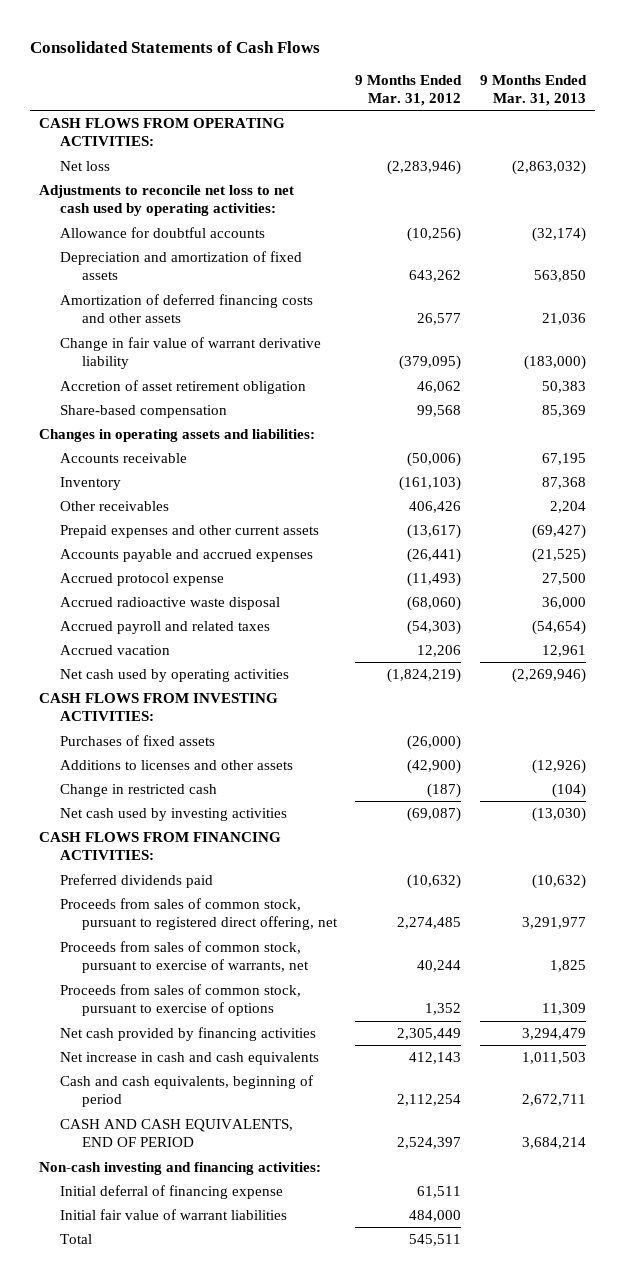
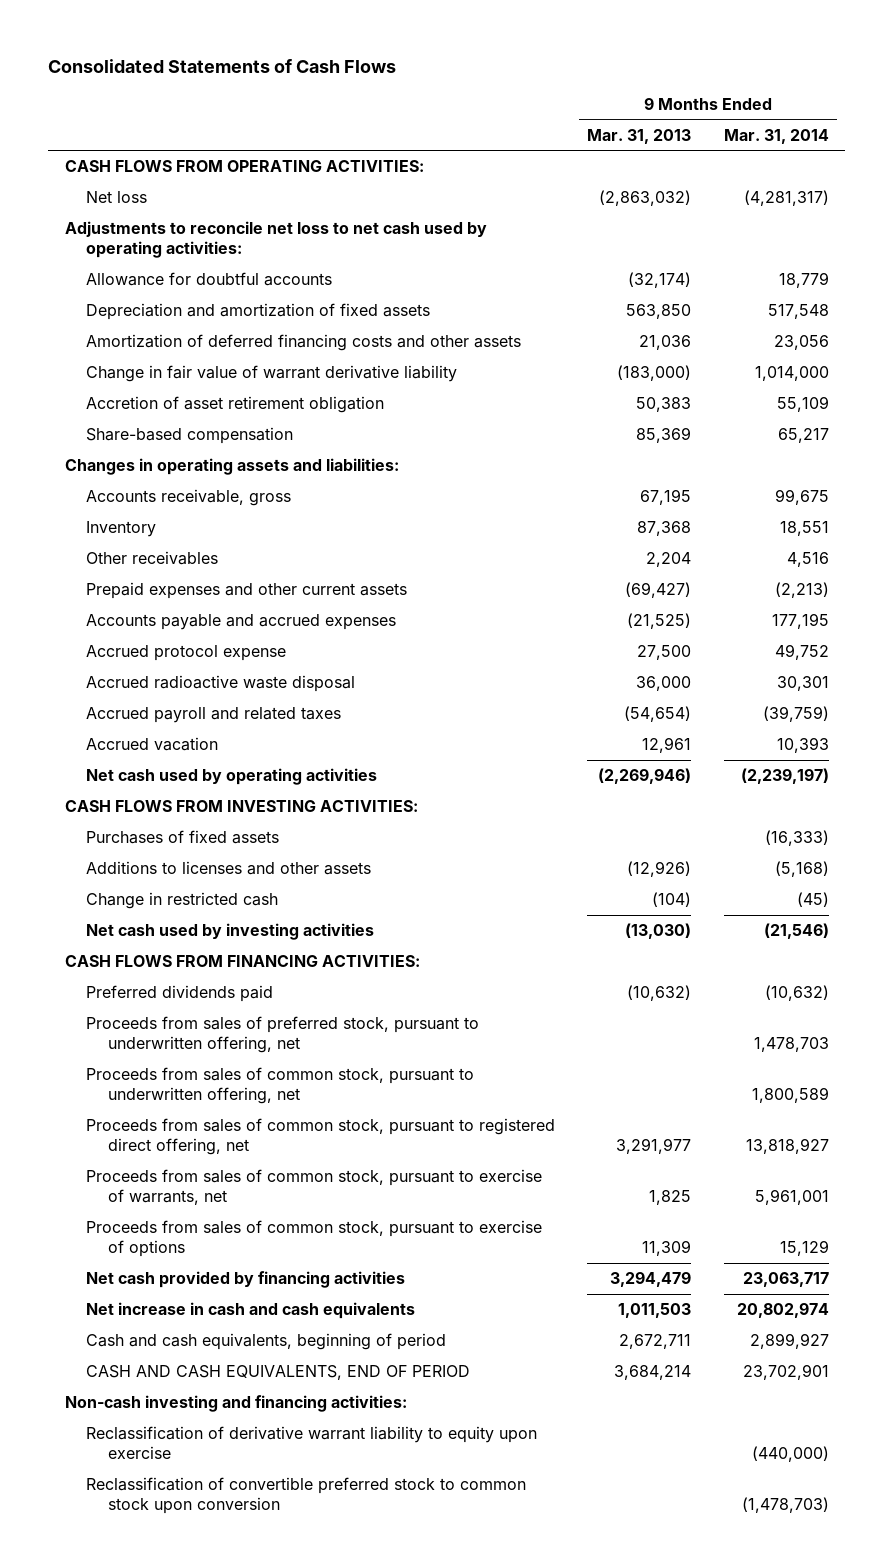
[355,74,463,106] 9 Months Ended Mar. 31, 2012 -> none
none -> [723,128,829,144] Mar. 31, 2014
[60,452,188,463] Accounts receivable -> [86,489,292,507] Accounts receivable, gross
none -> [86,1016,480,1054] Proceeds from sales of preferred stock, pursuant to underwritten offering, net
none -> [86,1067,475,1105] Proceeds from sales of common stock, pursuant to underwritten offering, net
[60,1184,284,1199] Initial deferral of financing expense -> none
[60,1208,288,1220] Initial fair value of warrant liabilities -> none
[60,1233,93,1244] Total -> none
none -> [86,1426,538,1460] Reclassification of derivative warrant liability to equity upon exercise
none -> [86,1477,527,1515] Reclassification of convertible preferred stock to common stock upon conversion

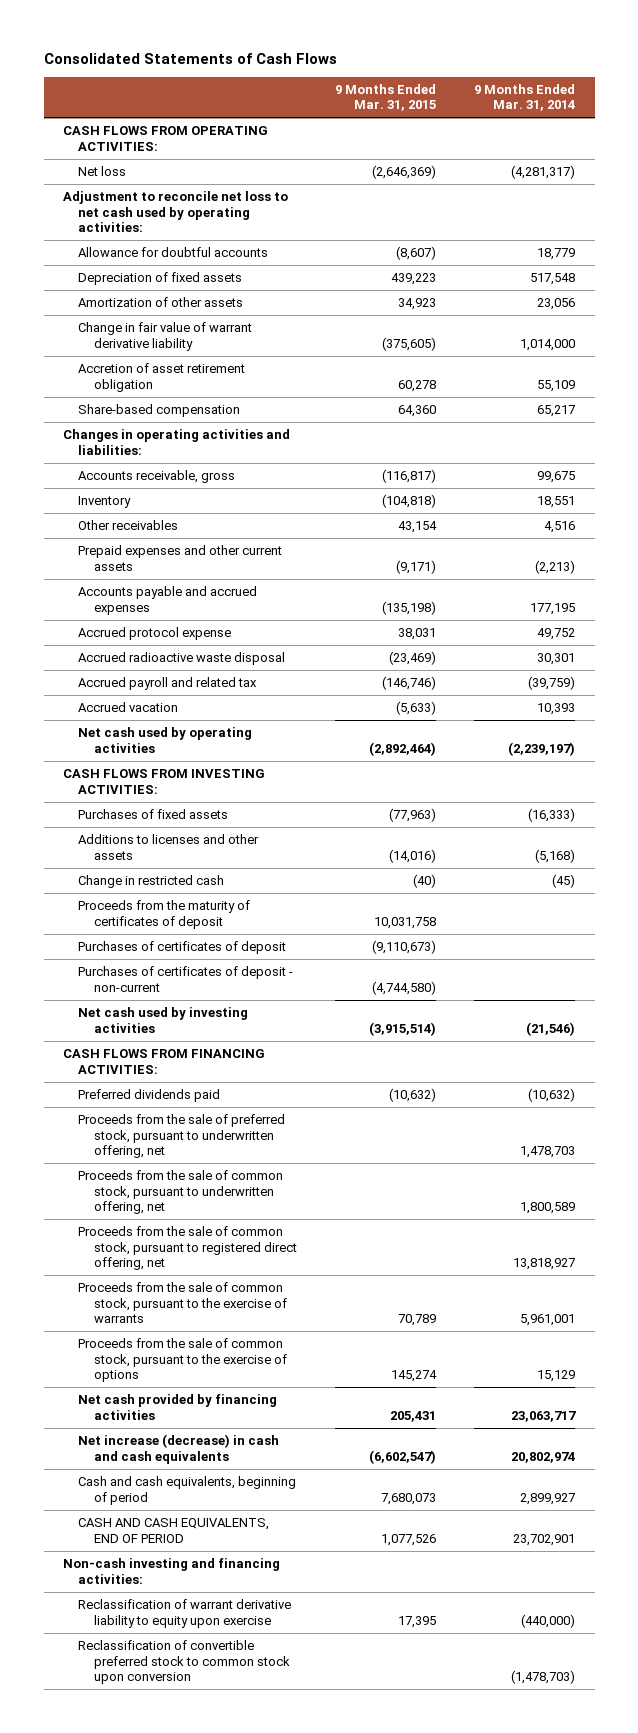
[587,128,692,144] Mar. 31, 2013 -> none
none -> [335,83,437,112] 9 Months Ended Mar. 31, 2015
[64,221,487,259] Adjustments to reconcile net loss to net cash used by operating activities: -> [62,191,288,232] Adjustment to reconcile net loss to net cash used by operating activities:
[86,303,431,321] Depreciation and amortization of fixed assets -> [78,272,243,286] Depreciation of fixed assets
[86,334,522,352] Amortization of deferred financing costs and other assets -> [78,297,244,308] Amortization of other assets
[64,458,399,476] Changes in operating assets and liabilities: -> [62,429,290,455] Changes in operating activities and liabilities:
[86,707,342,724] Accrued payroll and related taxes -> [78,677,258,691] Accrued payroll and related tax
none -> [78,900,251,929] Proceeds from the maturity of certificates of deposit
none -> [78,941,287,955] Purchases of certificates of deposit
none -> [78,966,294,992] Purchases of certificates of deposit - non-current
[86,1016,480,1054] Proceeds from sales of preferred stock, pursuant to underwritten offering, net -> [78,1114,286,1158] Proceeds from the sale of preferred stock, pursuant to underwritten offering, net
[86,1067,475,1105] Proceeds from sales of common stock, pursuant to underwritten offering, net -> [78,1170,284,1214] Proceeds from the sale of common stock, pursuant to underwritten offering, net
[86,1118,556,1156] Proceeds from sales of common stock, pursuant to registered direct offering, net -> [78,1226,297,1270] Proceeds from the sale of common stock, pursuant to registered direct offering, net
[86,1169,543,1206] Proceeds from sales of common stock, pursuant to exercise of warrants, net -> [78,1282,287,1323] Proceeds from the sale of common stock, pursuant to the exercise of warrants
[86,1220,543,1258] Proceeds from sales of common stock, pursuant to exercise of options -> [78,1338,287,1382] Proceeds from the sale of common stock, pursuant to the exercise of options
[86,1302,416,1320] Net increase in cash and cash equivalents -> [78,1434,280,1464] Net increase (decrease) in cash and cash equivalents
[86,1426,538,1460] Reclassification of derivative warrant liability to equity upon exercise -> [78,1599,292,1628] Reclassification of warrant derivative liability to equity upon exercise

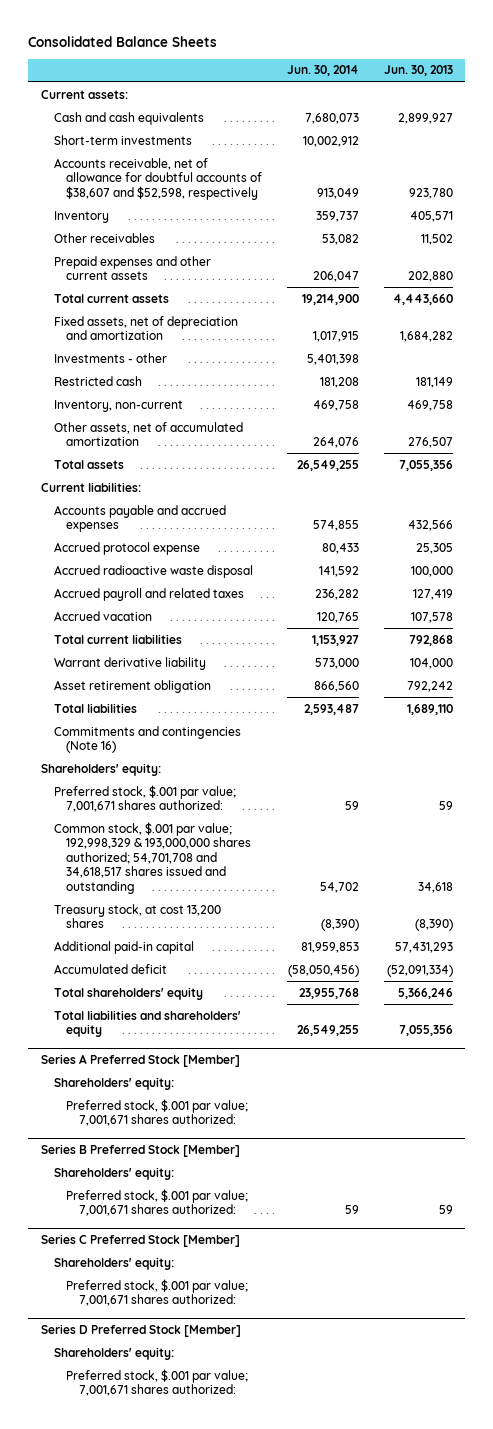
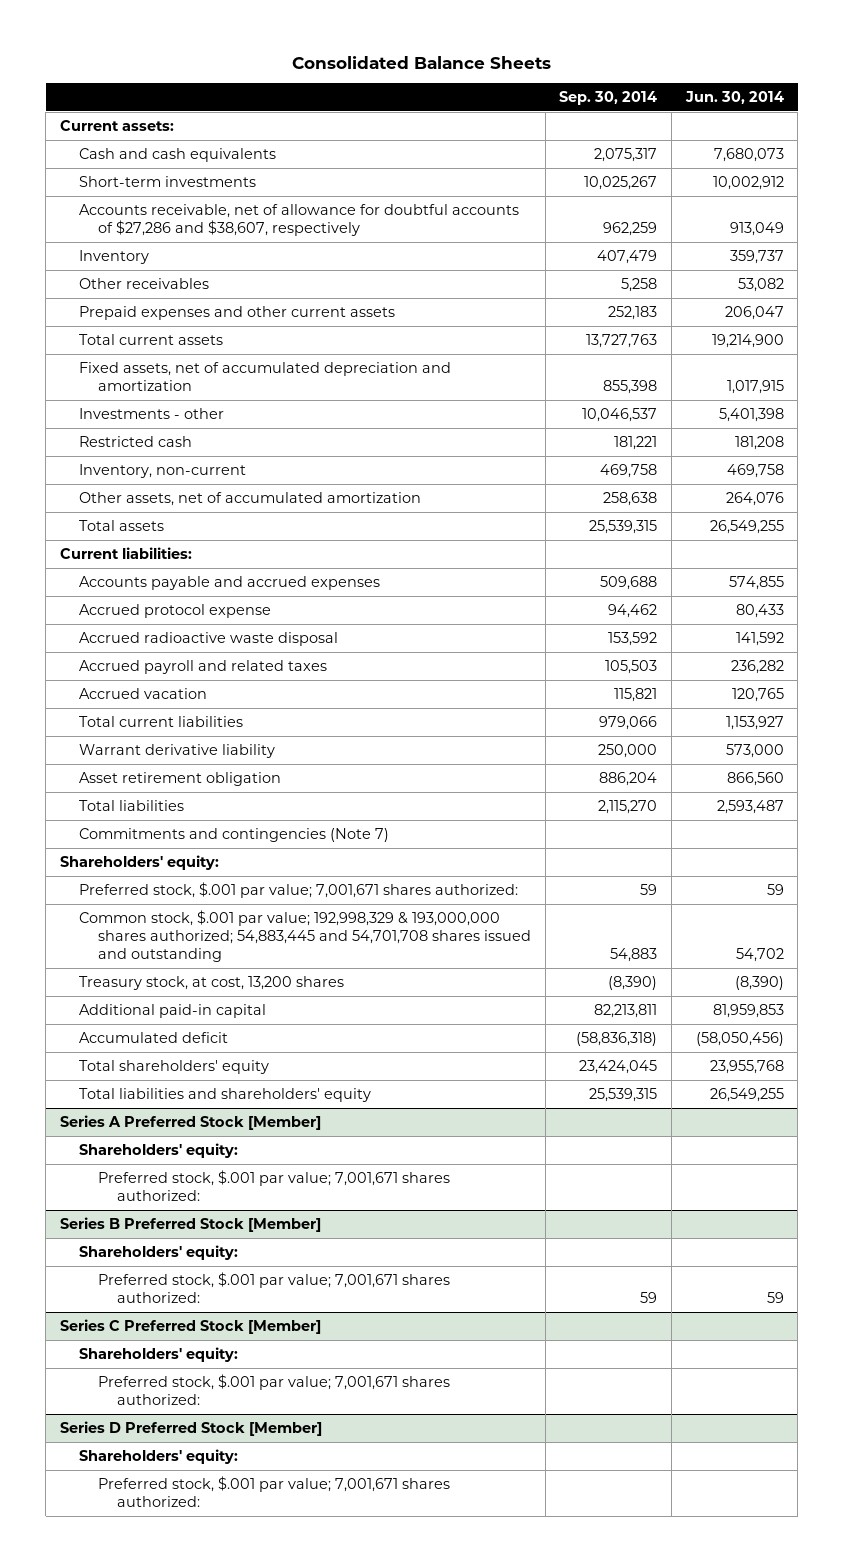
[383,65,453,77] Jun. 30, 2013 -> none
none -> [559,91,658,106] Sep. 30, 2014
[53,157,263,200] Accounts receivable, net of allowance for doubtful accounts of $38,607 and $52,598, respectively -> [78,203,519,237] Accounts receivable, net of allowance for doubtful accounts of $27,286 and $38,607, respectively
[53,315,238,341] Fixed assets, net of depreciation and amortization -> [78,361,451,392] Fixed assets, net of accumulated depreciation and amortization
[53,725,241,754] Commitments and contingencies (Note 16) -> [78,827,389,842] Commitments and contingencies (Note 7)
[53,821,252,894] Common stock, $.001 par value; 192,998,329 & 193,000,000 shares authorized; 54,701,708 and 34,618,517 shares issued and outstanding -> [78,909,532,963] Common stock, $.001 par value; 192,998,329 & 193,000,000 shares authorized; 54,883,445 and 54,701,708 shares issued and outstanding
[53,903,221,929] Treasury stock, at cost 13,200 shares -> [78,975,344,990] Treasury stock, at cost, 13,200 shares

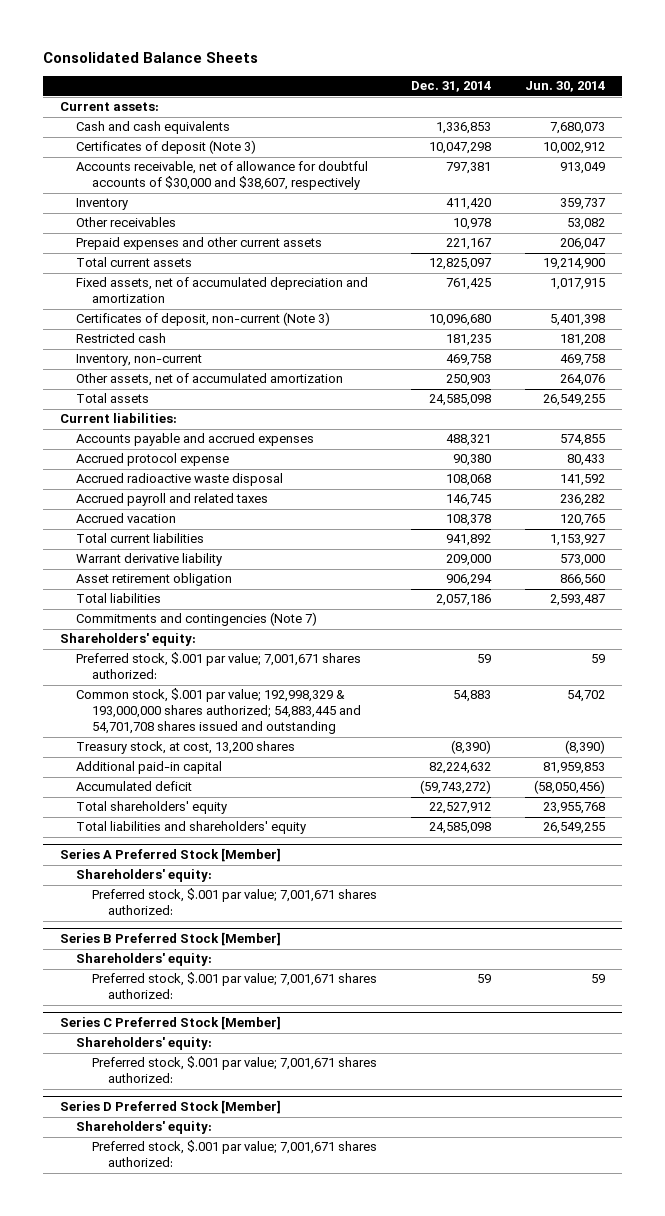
[559,91,658,106] Sep. 30, 2014 -> none
none -> [410,81,491,93] Dec. 31, 2014
[78,175,256,187] Short-term investments -> [75,140,256,155] Certificates of deposit (Note 3)
[78,203,519,237] Accounts receivable, net of allowance for doubtful accounts of $27,286 and $38,607, respectively -> [75,161,368,191] Accounts receivable, net of allowance for doubtful accounts of $30,000 and $38,607, respectively
[78,407,224,419] Investments - other -> [75,312,330,327] Certificates of deposit, non-current (Note 3)

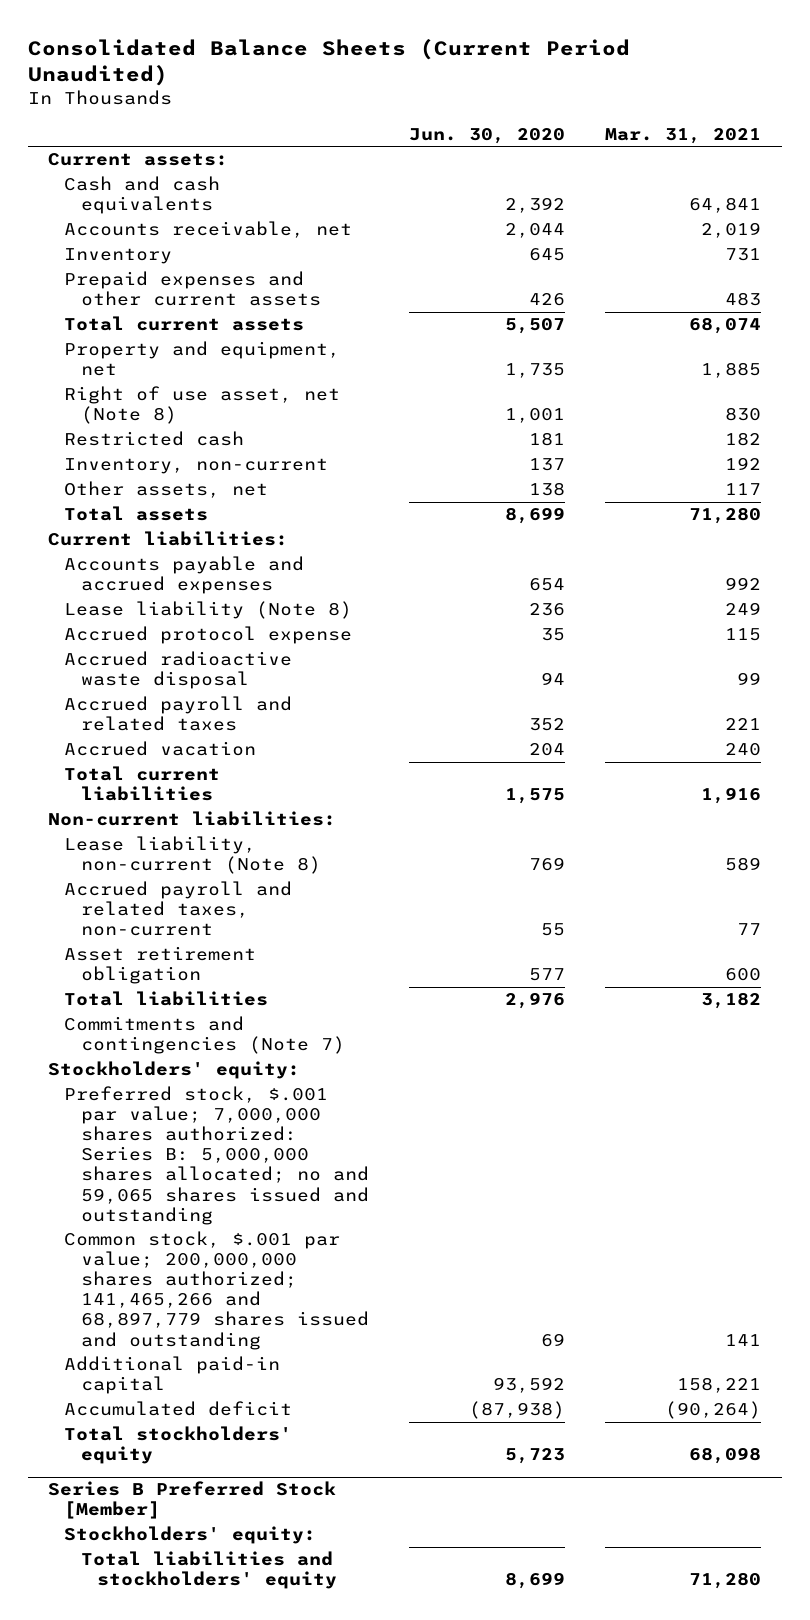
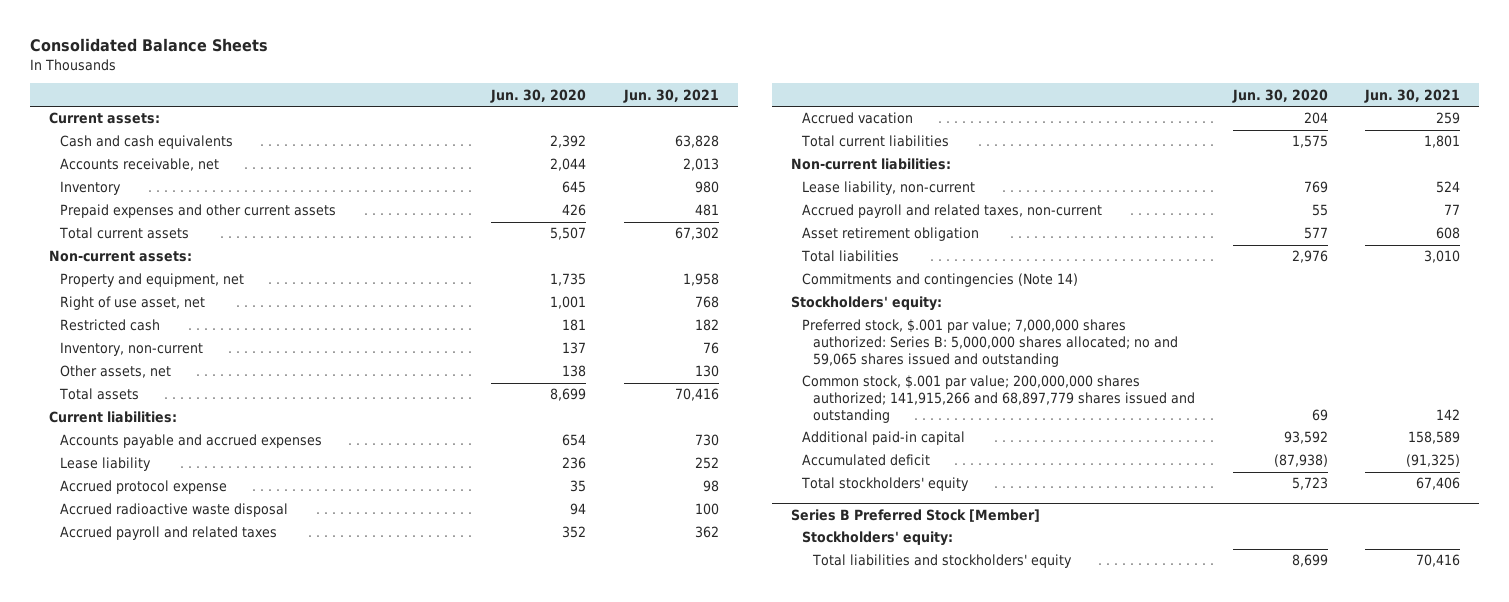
[27,38,630,87] Consolidated Balance Sheets (Current Period Unaudited) -> [30,38,269,53] Consolidated Balance Sheets
[605,128,762,145] Mar. 31, 2021 -> none
none -> [622,88,719,103] Jun. 30, 2021
none -> [49,250,193,263] Non-current assets:
[64,386,341,425] Right of use asset, net (Note 8) -> [59,296,205,311] Right of use asset, net
[64,601,353,620] Lease liability (Note 8) -> [59,457,151,472] Lease liability
[64,836,321,875] Lease liability, non-current (Note 8) -> [801,181,975,196] Lease liability, non-current
[64,1016,345,1055] Commitments and contingencies (Note 7) -> [801,273,1078,288] Commitments and contingencies (Note 14)
[64,1231,369,1350] Common stock, $.001 par value; 200,000,000 shares authorized; 141,465,266 and 68,897,779 shares issued and outstanding -> [801,375,1195,423] Common stock, $.001 par value; 200,000,000 shares authorized; 141,915,266 and 68,897,779 shares issued and outstanding

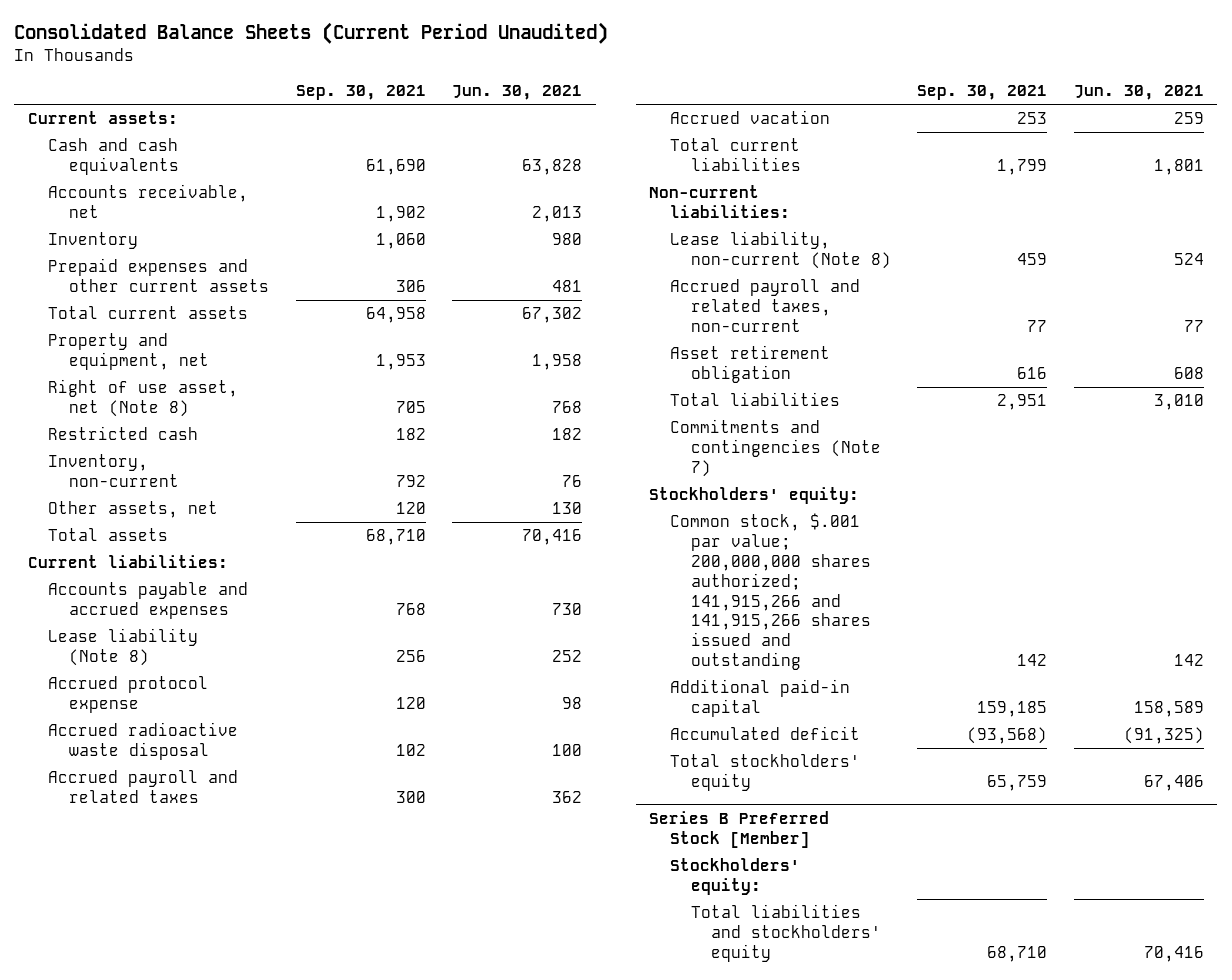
[30,38,269,53] Consolidated Balance Sheets -> [14,22,609,45] Consolidated Balance Sheets (Current Period Unaudited)
[489,88,586,103] Jun. 30, 2020 -> none
none -> [295,84,426,100] Sep. 30, 2021
[49,250,193,263] Non-current assets: -> none
[59,296,205,311] Right of use asset, net -> [48,379,239,418] Right of use asset, net (Note 8)
[59,457,151,472] Lease liability -> [48,628,199,667] Lease liability (Note 8)
[801,181,975,196] Lease liability, non-current -> [669,231,891,270] Lease liability, non-current (Note 8)
[801,273,1078,288] Commitments and contingencies (Note 14) -> [669,419,881,477] Commitments and contingencies (Note 7)
[801,319,1178,367] Preferred stock, $.001 par value; 7,000,000 shares authorized: Series B: 5,000,000 shares allocated; no and 59,065 shares issued and outstanding -> none
[801,375,1195,423] Common stock, $.001 par value; 200,000,000 shares authorized; 141,915,266 and 68,897,779 shares issued and outstanding -> [669,513,871,671] Common stock, $.001 par value; 200,000,000 shares authorized; 141,915,266 and 141,915,266 shares issued and outstanding

